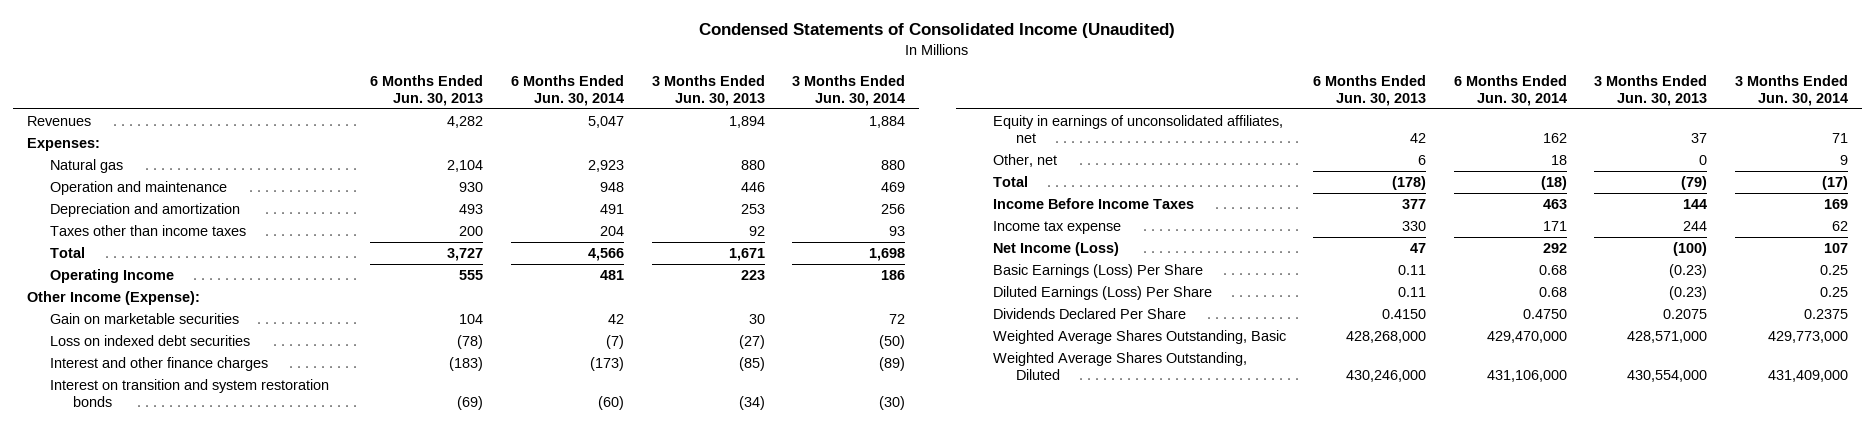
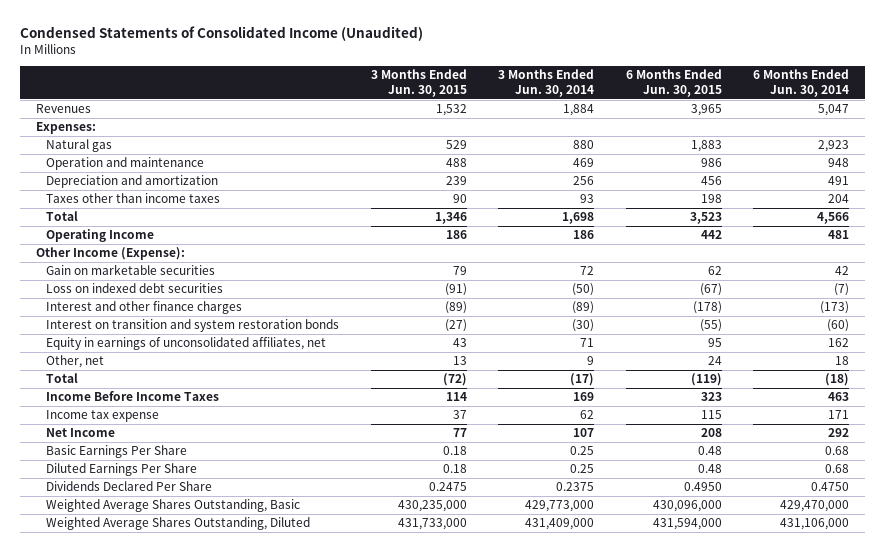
[370,74,484,106] 6 Months Ended Jun. 30, 2013 -> none
[651,74,765,106] 3 Months Ended Jun. 30, 2013 -> none
none -> [370,69,467,97] 3 Months Ended Jun. 30, 2015
none -> [625,69,722,97] 6 Months Ended Jun. 30, 2015
[992,241,1119,256] Net Income (Loss) -> [46,428,116,438] Net Income
[992,263,1203,278] Basic Earnings (Loss) Per Share -> [46,445,188,459] Basic Earnings Per Share
[992,285,1212,300] Diluted Earnings (Loss) Per Share -> [46,463,198,477] Diluted Earnings Per Share

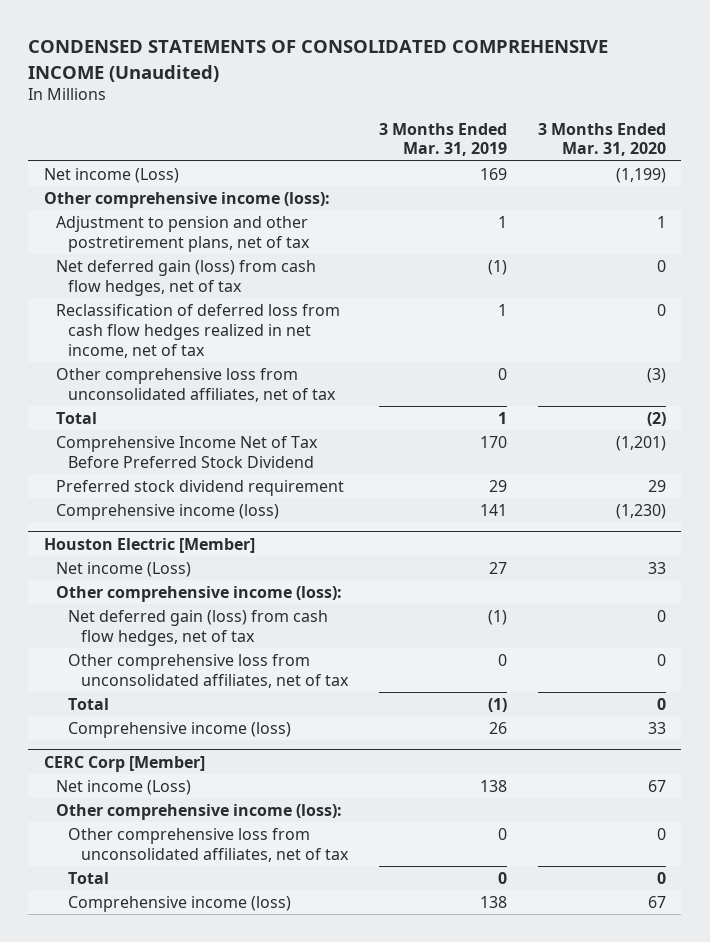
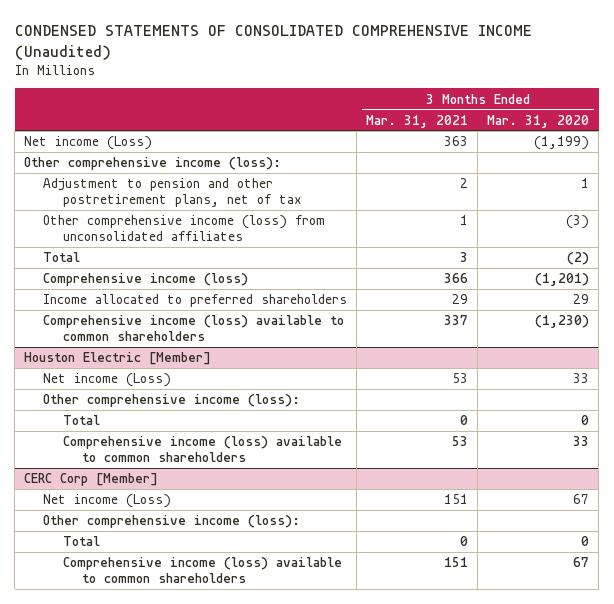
[378,122,507,157] 3 Months Ended Mar. 31, 2019 -> none
none -> [366,114,469,128] Mar. 31, 2021
[56,260,317,296] Net deferred gain (loss) from cash flow hedges, net of tax -> none
[56,304,341,358] Reclassification of deferred loss from cash flow hedges realized in net income, net of tax -> none
[56,368,337,402] Other comprehensive loss from unconsolidated affiliates, net of tax -> [43,215,326,242] Other comprehensive income (loss) from unconsolidated affiliates
[56,480,345,497] Preferred stock dividend requirement -> none
[56,436,319,468] Comprehensive Income Net of Tax Before Preferred Stock Dividend -> [43,273,249,287] Comprehensive income (loss)
none -> [43,294,348,308] Income allocated to preferred shareholders
[56,504,280,521] Comprehensive income (loss) -> [43,315,345,342] Comprehensive income (loss) available to common shareholders
[68,610,329,646] Net deferred gain (loss) from cash flow hedges, net of tax -> none
[68,654,349,688] Other comprehensive loss from unconsolidated affiliates, net of tax -> none
[68,722,292,739] Comprehensive income (loss) -> [62,436,342,463] Comprehensive income (loss) available to common shareholders
[68,828,349,862] Other comprehensive loss from unconsolidated affiliates, net of tax -> none
[68,896,292,913] Comprehensive income (loss) -> [62,557,342,584] Comprehensive income (loss) available to common shareholders

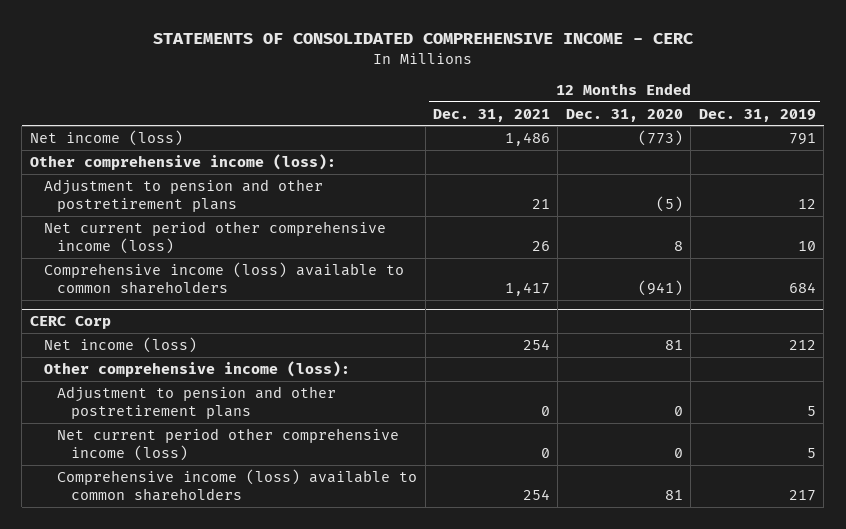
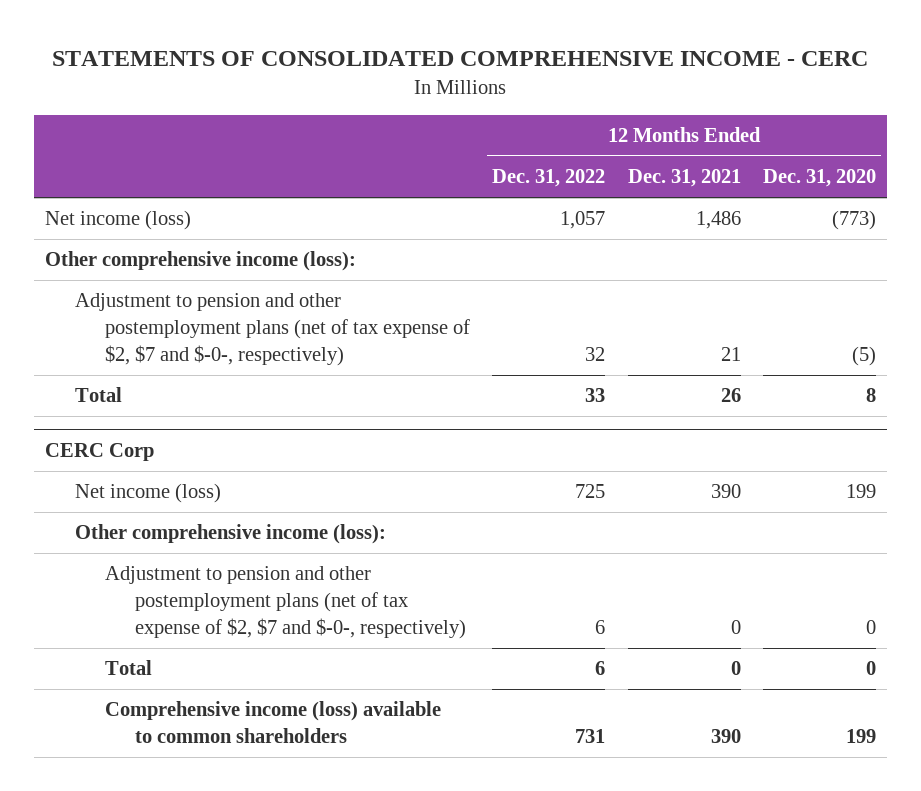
[698,108,816,122] Dec. 31, 2019 -> none
none -> [492,169,606,188] Dec. 31, 2022
[43,261,404,295] Comprehensive income (loss) available to common shareholders -> none
[43,178,323,213] Adjustment to pension and other postretirement plans -> [74,293,471,366] Adjustment to pension and other postemployment plans (net of tax expense of $2, $7 and $-0-, respectively)
[43,220,386,255] Net current period other comprehensive income (loss) -> [74,387,122,403] Total
[523,338,551,350] 254 -> [710,484,741,499] 390
[664,339,683,350] 81 -> [845,484,876,499] 199
[57,385,337,420] Adjustment to pension and other postretirement plans -> [105,566,467,639] Adjustment to pension and other postemployment plans (net of tax expense of $2, $7 and $-0-, respectively)
[57,427,400,462] Net current period other comprehensive income (loss) -> [105,660,153,676] Total
[523,489,551,501] 254 -> [710,729,741,744] 390
[664,490,683,501] 81 -> [845,729,876,744] 199

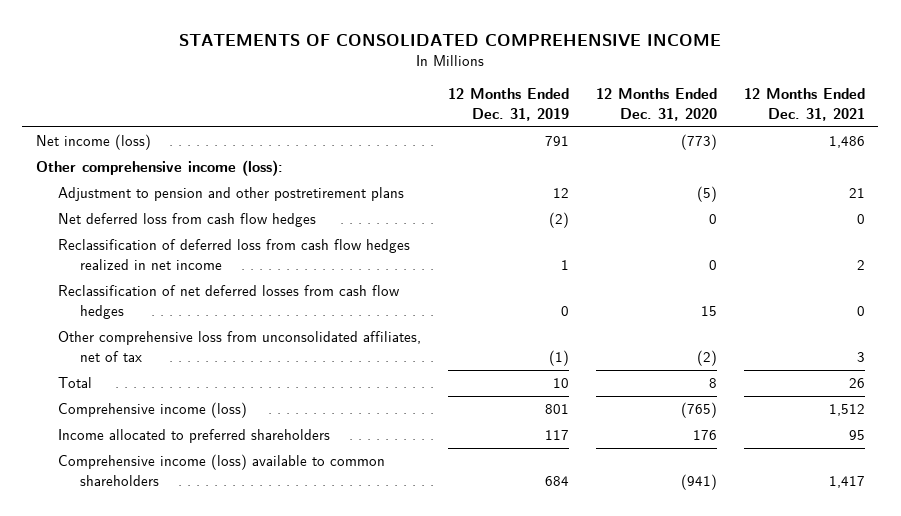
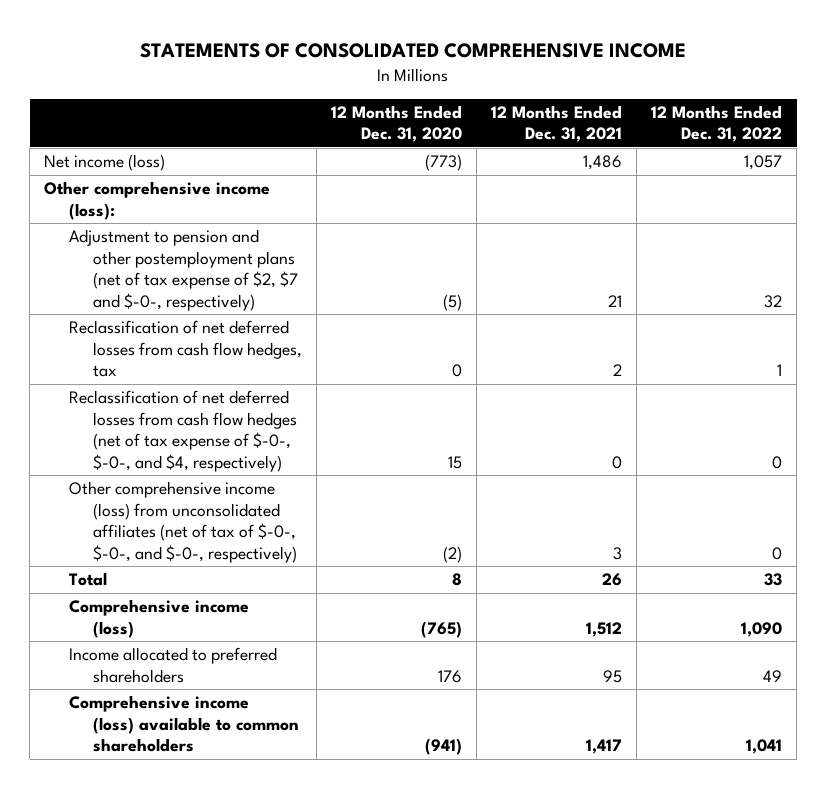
[447,88,569,121] 12 Months Ended Dec. 31, 2019 -> none
none -> [651,105,783,143] 12 Months Ended Dec. 31, 2022
[57,213,316,228] Net deferred loss from cash flow hedges -> none
[57,187,404,202] Adjustment to pension and other postretirement plans -> [68,229,299,311] Adjustment to pension and other postemployment plans (net of tax expense of $2, $7 and $-0-, respectively)
[57,239,410,270] Reclassification of deferred loss from cash flow hedges realized in net income -> [68,320,303,378] Reclassification of net deferred losses from cash flow hedges, tax
[57,285,400,319] Reclassification of net deferred losses from cash flow hedges -> [68,390,298,472] Reclassification of net deferred losses from cash flow hedges (net of tax expense of $-0-, $-0-, and $4, respectively)
[57,331,421,362] Other comprehensive loss from unconsolidated affiliates, net of tax -> [68,481,298,563] Other comprehensive income (loss) from unconsolidated affiliates (net of tax of $-0-, $-0-, and $-0-, respectively)

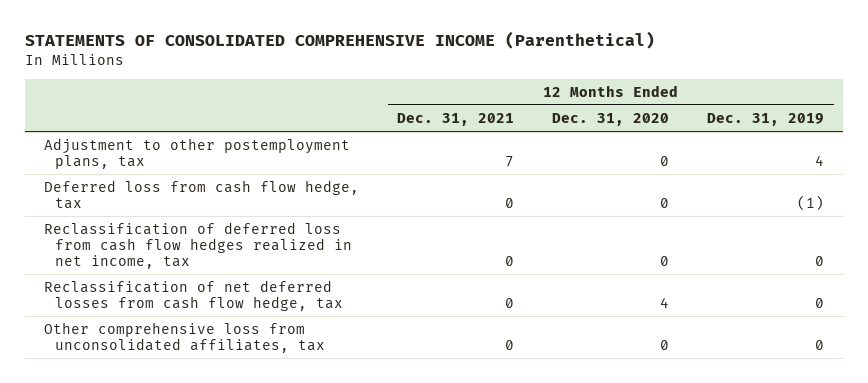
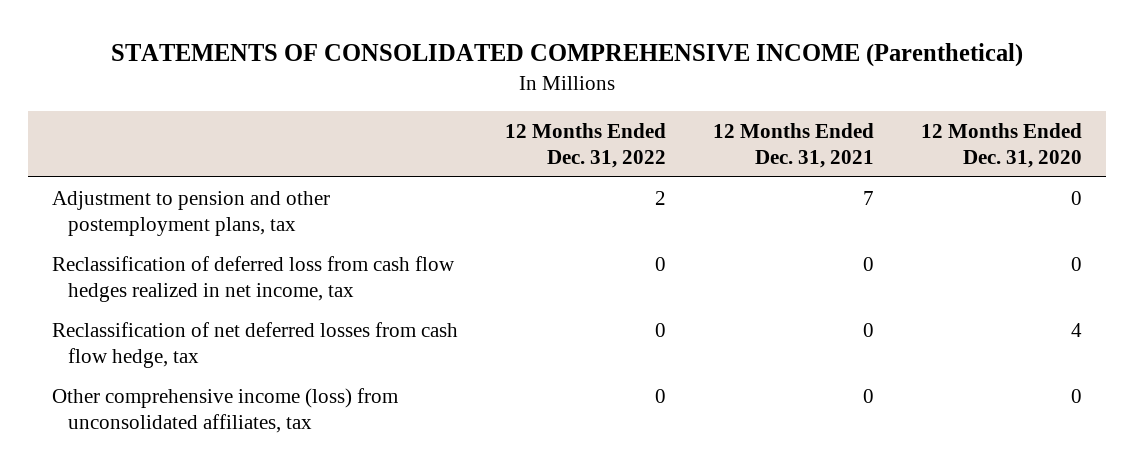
[707,112,825,126] Dec. 31, 2019 -> none
none -> [505,122,667,168] 12 Months Ended Dec. 31, 2022
[44,179,360,209] Deferred loss from cash flow hedge, tax -> none
[44,137,351,169] Adjustment to other postemployment plans, tax -> [51,190,330,236] Adjustment to pension and other postemployment plans, tax
[44,321,325,353] Other comprehensive loss from unconsolidated affiliates, tax -> [51,387,398,433] Other comprehensive income (loss) from unconsolidated affiliates, tax

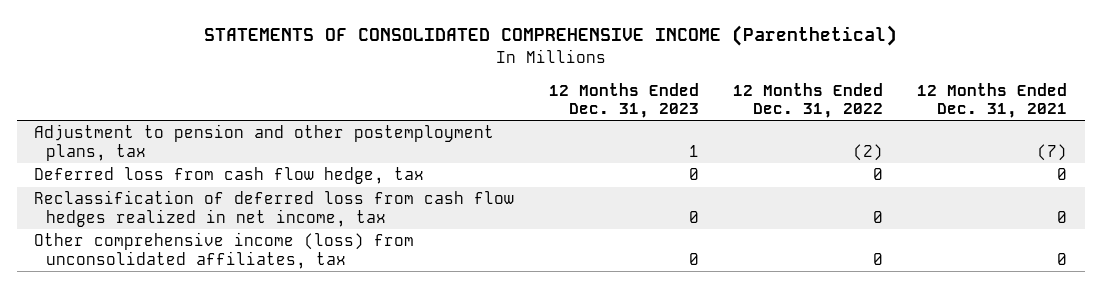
[921,122,1083,168] 12 Months Ended Dec. 31, 2020 -> none
none -> [548,82,699,118] 12 Months Ended Dec. 31, 2023
[655,190,667,205] 2 -> [853,143,884,161] (2)
[863,190,875,205] 7 -> [1037,143,1068,161] (7)
none -> [34,167,425,185] Deferred loss from cash flow hedge, tax
[51,321,458,368] Reclassification of net deferred losses from cash flow hedge, tax -> none

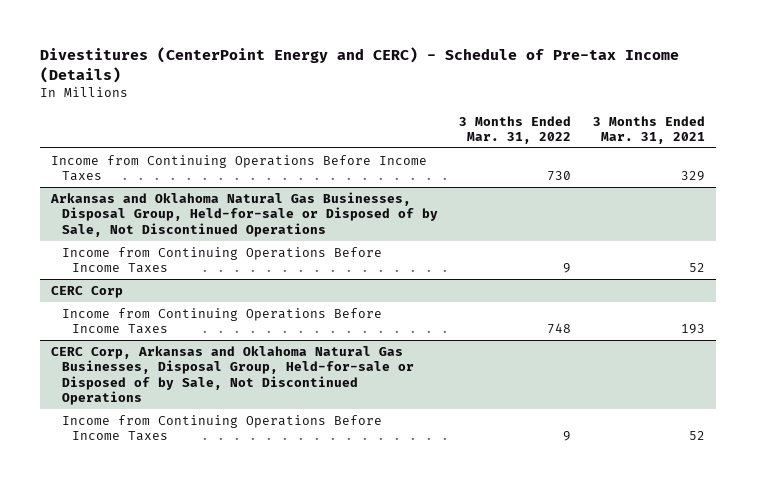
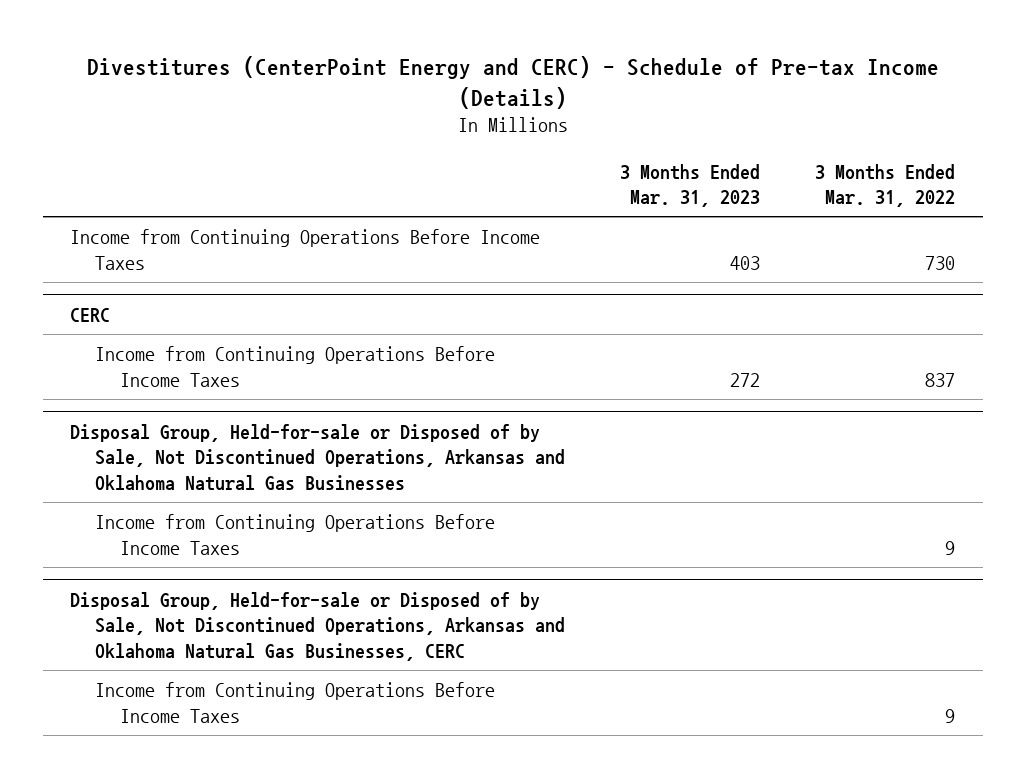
[593,115,706,145] 3 Months Ended Mar. 31, 2021 -> none
none -> [620,163,761,207] 3 Months Ended Mar. 31, 2023
none -> [70,307,111,322] CERC
none -> [95,346,496,387] Income from Continuing Operations Before Income Taxes
[50,191,438,237] Arkansas and Oklahoma Natural Gas Businesses, Disposal Group, Held-for-sale or Disposed of by Sale, Not Discontinued Operations -> [70,423,566,491] Disposal Group, Held-for-sale or Disposed of by Sale, Not Discontinued Operations, Arkansas and Oklahoma Natural Gas Businesses
[51,285,124,298] CERC Corp -> none
[61,307,382,335] Income from Continuing Operations Before Income Taxes -> none
[51,345,414,406] CERC Corp, Arkansas and Oklahoma Natural Gas Businesses, Disposal Group, Held-for-sale or Disposed of by Sale, Not Discontinued Operations -> [70,591,566,661] Disposal Group, Held-for-sale or Disposed of by Sale, Not Discontinued Operations, Arkansas and Oklahoma Natural Gas Businesses, CERC

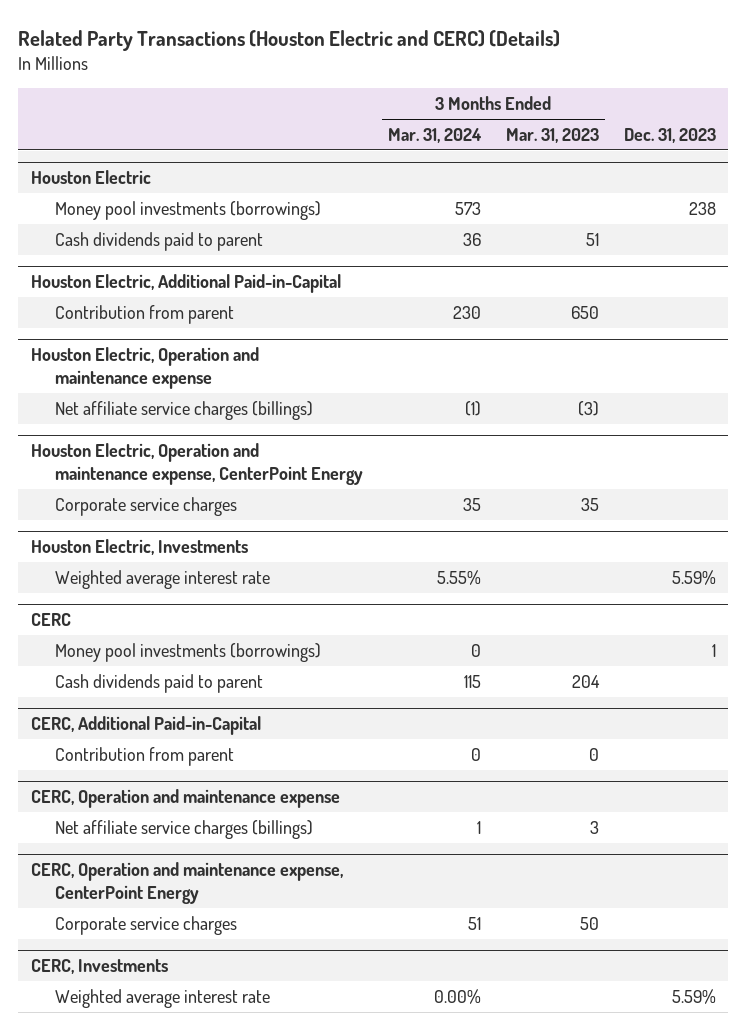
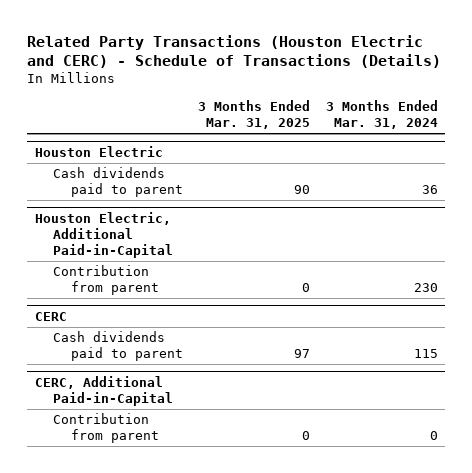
[18,30,561,52] Related Party Transactions (Houston Electric and CERC) (Details) -> [27,34,442,69] Related Party Transactions (Houston Electric and CERC) - Schedule of Transactions (Details)
[505,128,599,144] Mar. 31, 2023 -> none
[623,128,716,144] Dec. 31, 2023 -> none
none -> [198,100,311,129] 3 Months Ended Mar. 31, 2025
[54,200,321,220] Money pool investments (borrowings) -> none
[30,347,259,389] Houston Electric, Operation and maintenance expense -> none
[54,400,313,420] Net affiliate service charges (billings) -> none
[30,443,363,485] Houston Electric, Operation and maintenance expense, CenterPoint Energy -> none
[54,496,237,516] Corporate service charges -> none
[30,539,248,556] Houston Electric, Investments -> none
[54,569,270,589] Weighted average interest rate -> none
[54,642,321,662] Money pool investments (borrowings) -> none
[30,789,340,809] CERC, Operation and maintenance expense -> none
[54,819,313,839] Net affiliate service charges (billings) -> none
[30,862,343,904] CERC, Operation and maintenance expense, CenterPoint Energy -> none
[54,915,237,935] Corporate service charges -> none
[30,959,168,975] CERC, Investments -> none
[54,988,270,1008] Weighted average interest rate -> none

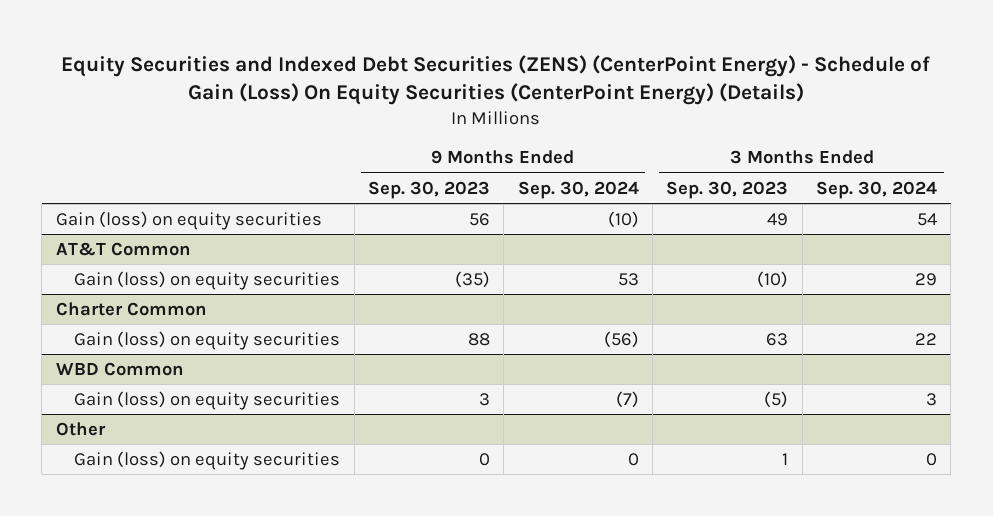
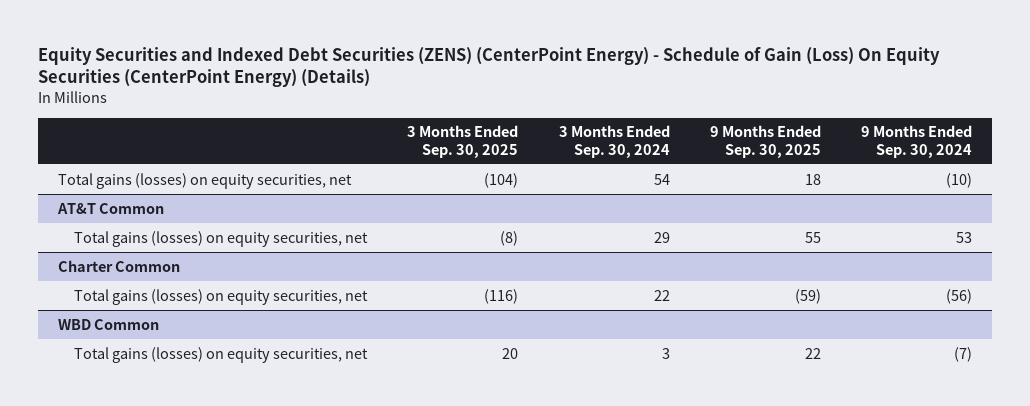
[367,180,490,199] Sep. 30, 2023 -> none
[666,180,789,199] Sep. 30, 2023 -> none
none -> [407,125,519,158] 3 Months Ended Sep. 30, 2025
none -> [709,125,821,158] 9 Months Ended Sep. 30, 2025
[55,210,322,230] Gain (loss) on equity securities -> [58,172,353,189] Total gains (losses) on equity securities, net
[74,270,341,290] Gain (loss) on equity securities -> [74,230,369,247] Total gains (losses) on equity securities, net
[74,330,341,350] Gain (loss) on equity securities -> [74,288,369,305] Total gains (losses) on equity securities, net
[55,421,106,436] Other -> none
[74,450,341,470] Gain (loss) on equity securities -> none
[74,390,341,410] Gain (loss) on equity securities -> [74,346,369,363] Total gains (losses) on equity securities, net

